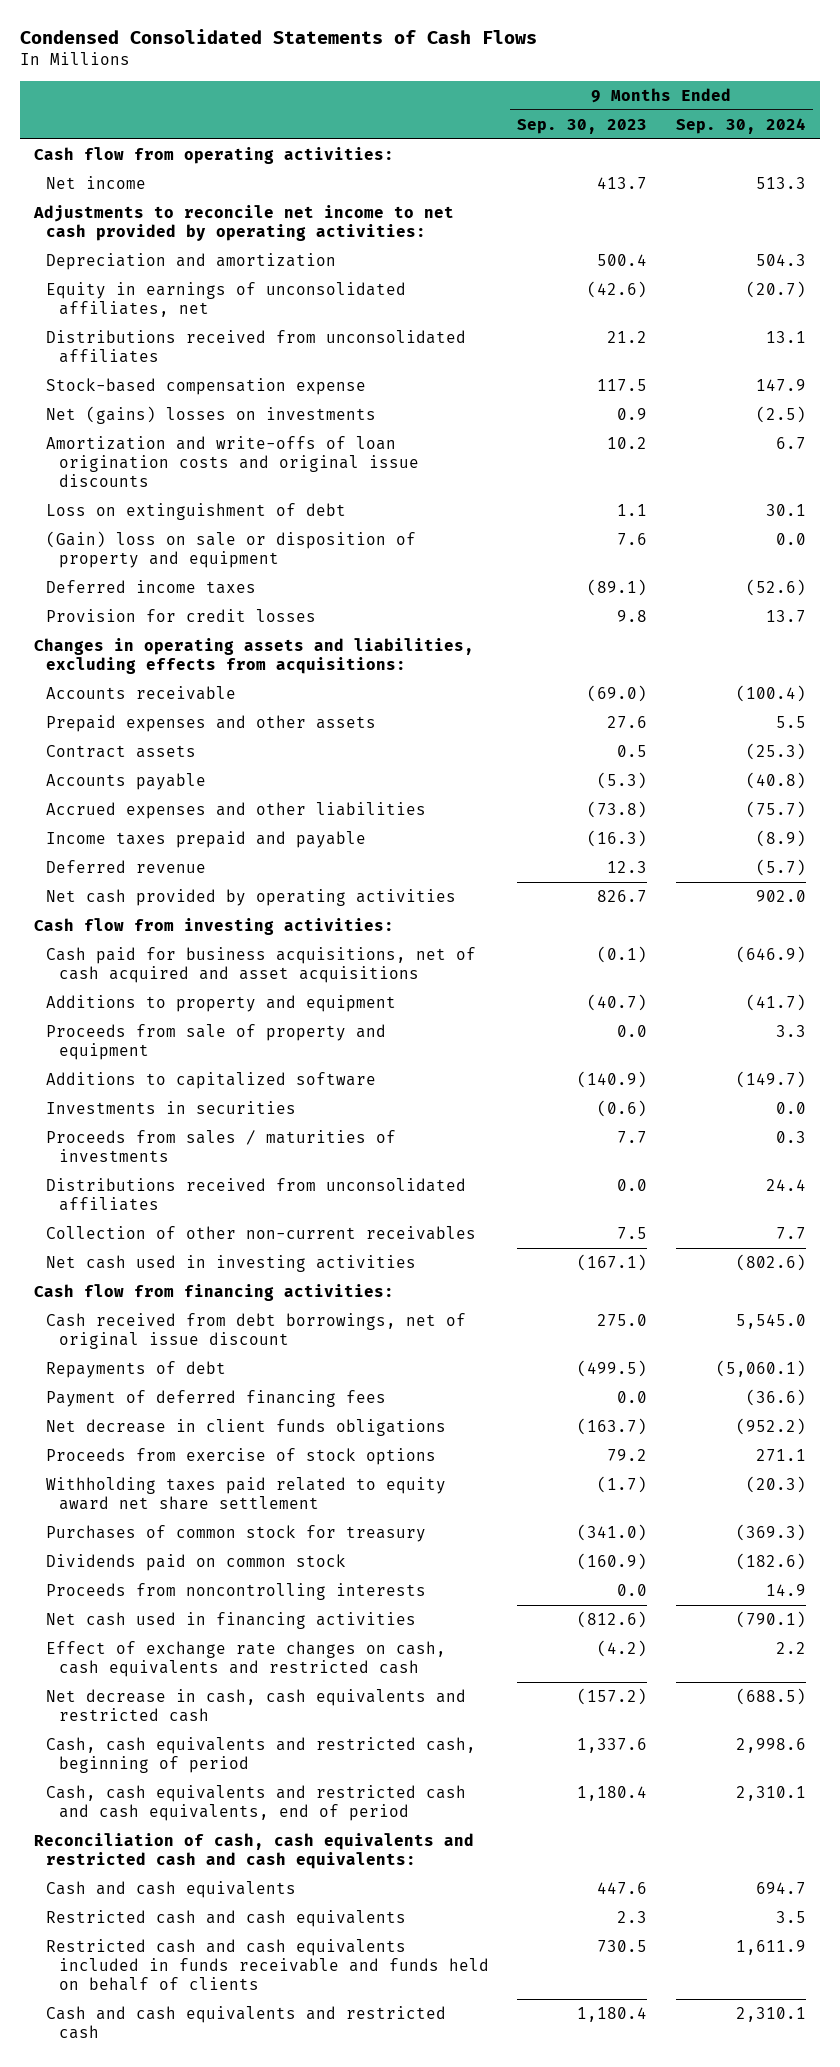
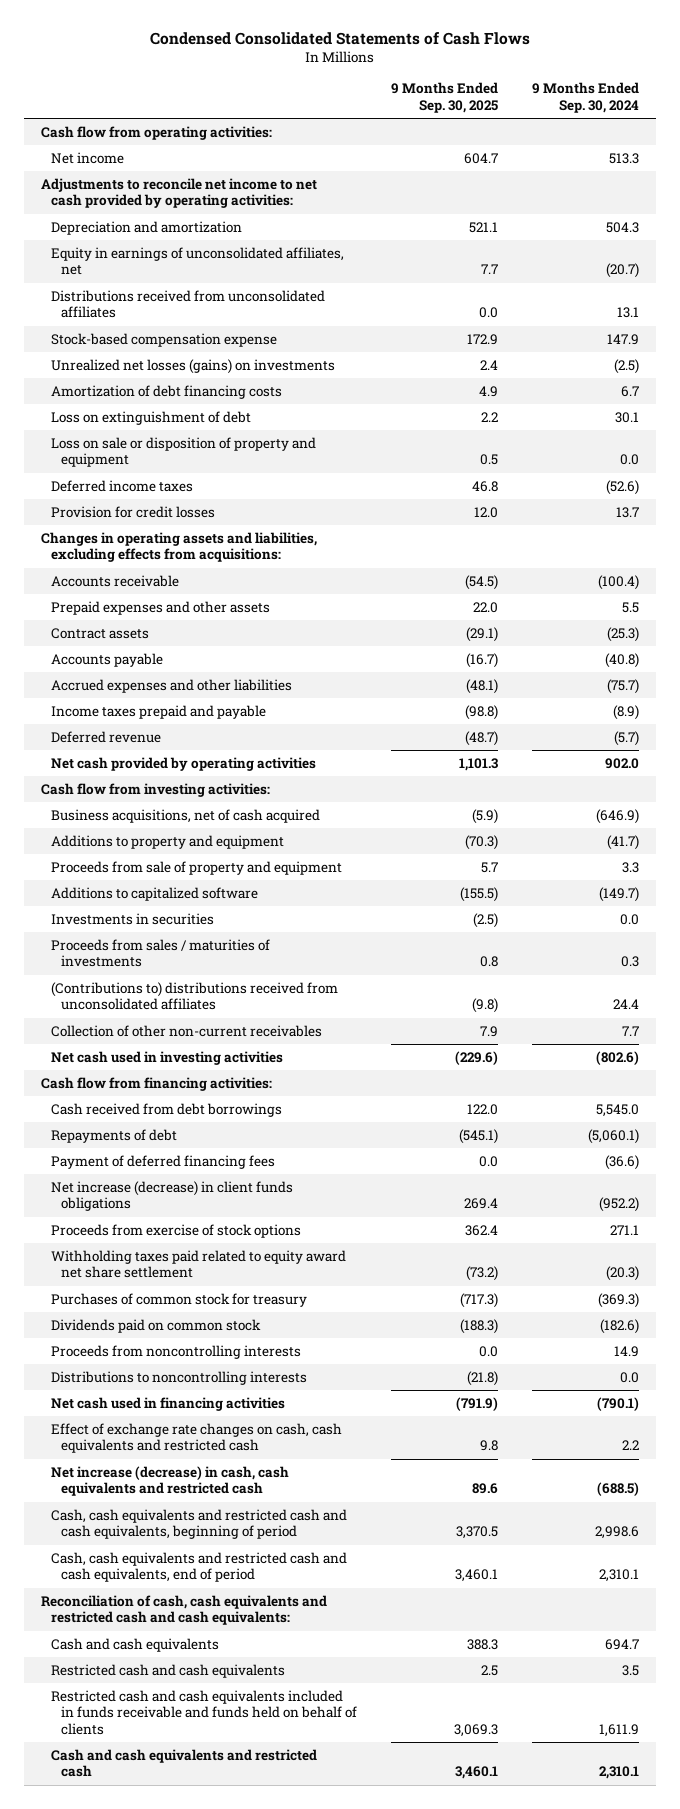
[517,118,648,134] Sep. 30, 2023 -> none
none -> [391,82,499,113] 9 Months Ended Sep. 30, 2025
[46,405,377,424] Net (gains) losses on investments -> [50,358,335,374] Unrealized net losses (gains) on investments
[46,435,419,488] Amortization and write-offs of loan origination costs and original issue discounts -> [50,384,282,399] Amortization of debt financing costs
[46,530,417,569] (Gain) loss on sale or disposition of property and equipment -> [50,436,316,468] Loss on sale or disposition of property and equipment
[46,946,477,984] Cash paid for business acquisitions, net of cash acquired and asset acquisitions -> [50,808,320,823] Business acquisitions, net of cash acquired
[46,1177,467,1212] Distributions received from unconsolidated affiliates -> [50,981,338,1011] (Contributions to) distributions received from unconsolidated affiliates
[46,1312,467,1350] Cash received from debt borrowings, net of original issue discount -> [50,1102,282,1117] Cash received from debt borrowings
[46,1418,447,1436] Net decrease in client funds obligations -> [50,1180,293,1212] Net increase (decrease) in client funds obligations
none -> [50,1370,307,1385] Distributions to noncontrolling interests
[46,1688,467,1723] Net decrease in cash, cash equivalents and restricted cash -> [50,1465,289,1497] Net increase (decrease) in cash, cash equivalents and restricted cash
[46,1736,477,1774] Cash, cash equivalents and restricted cash, beginning of period -> [50,1508,347,1540] Cash, cash equivalents and restricted cash and cash equivalents, beginning of period

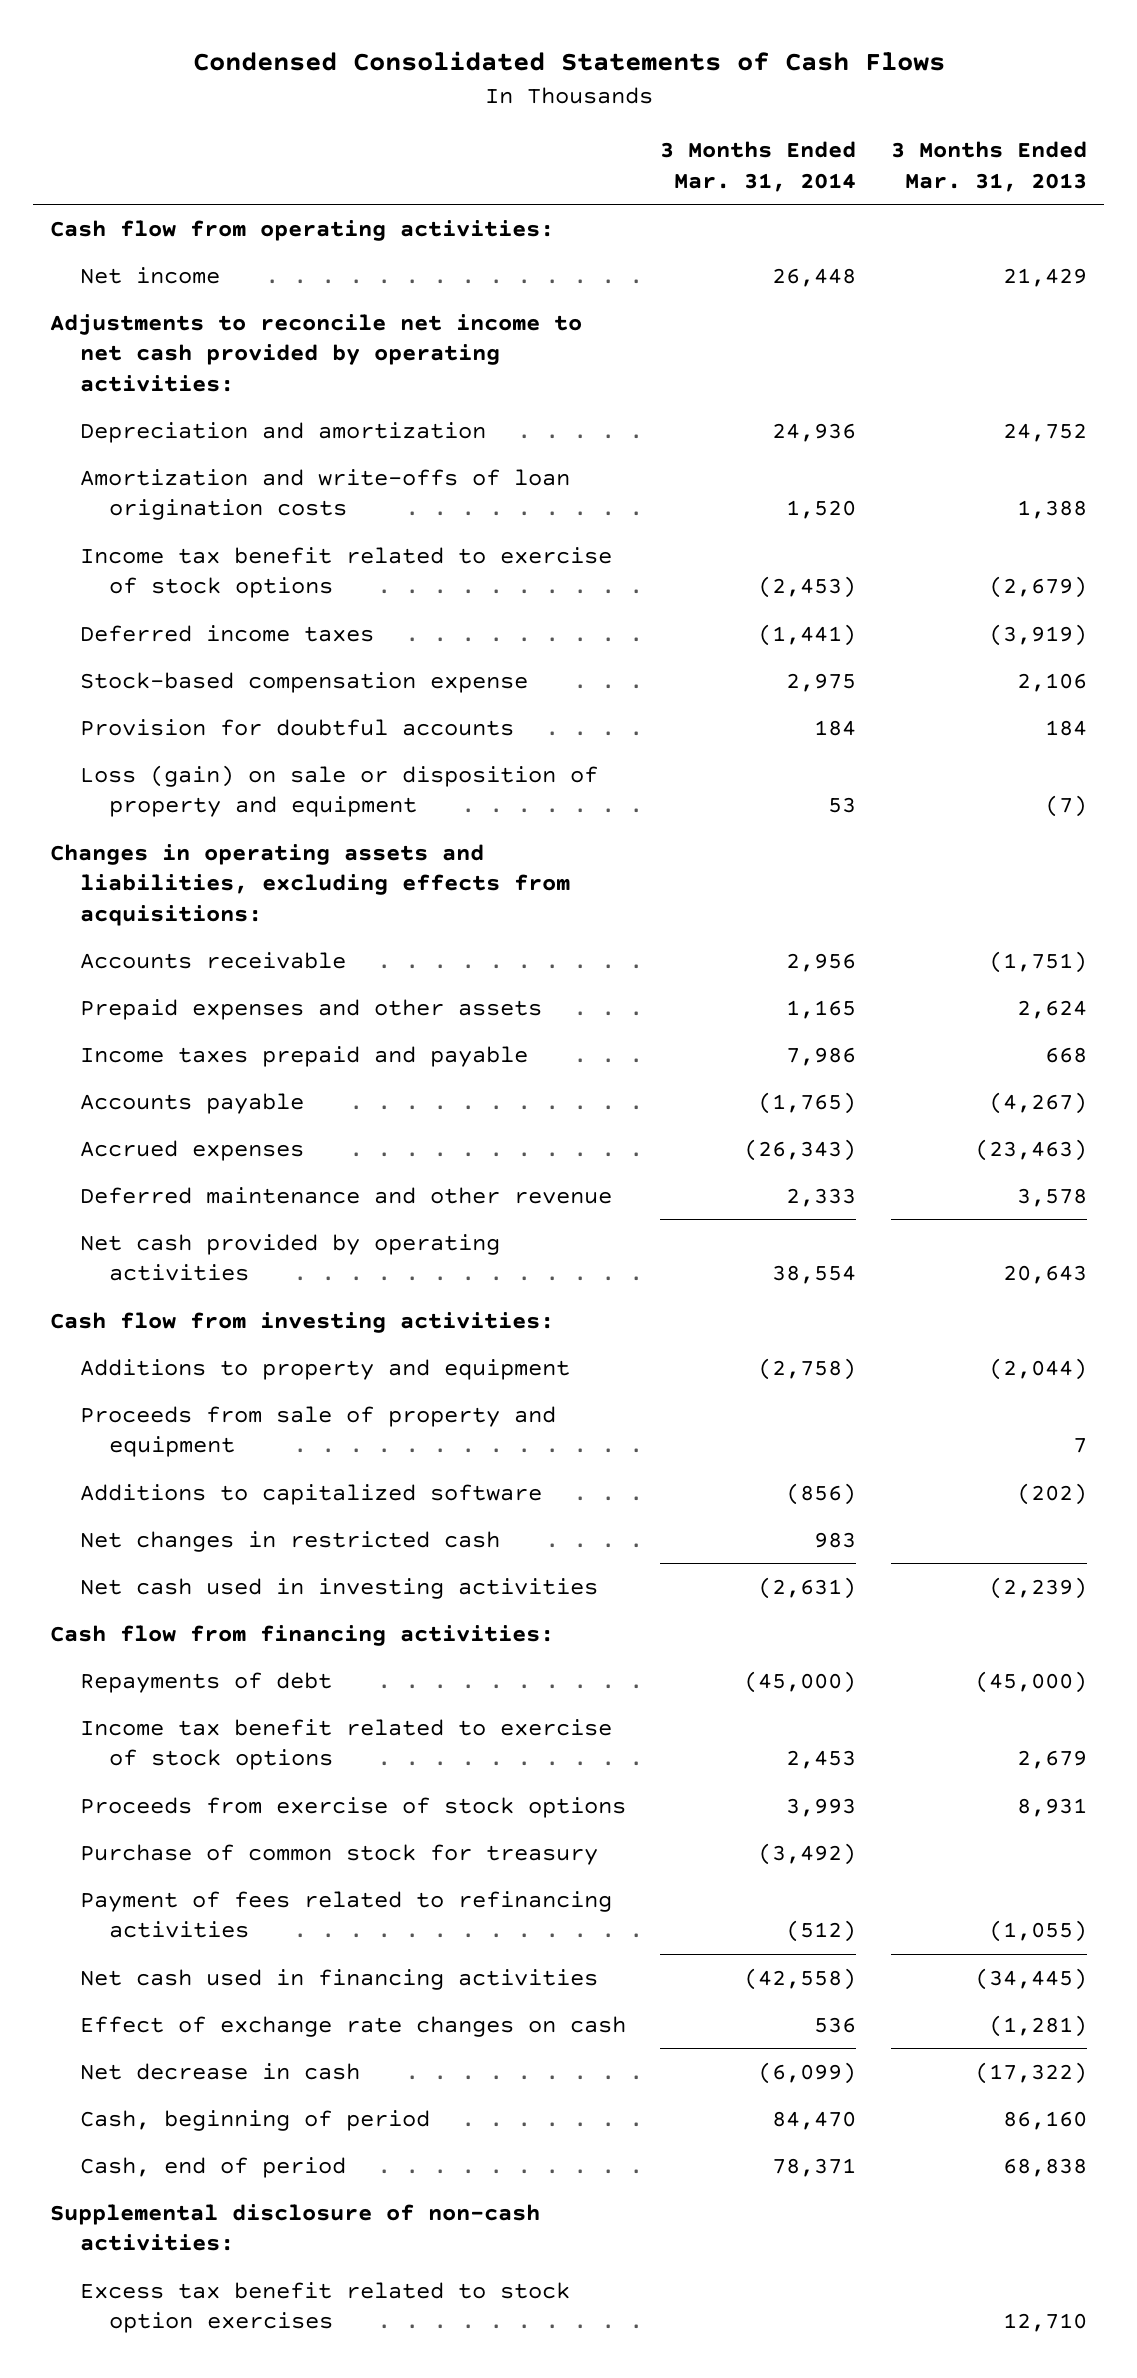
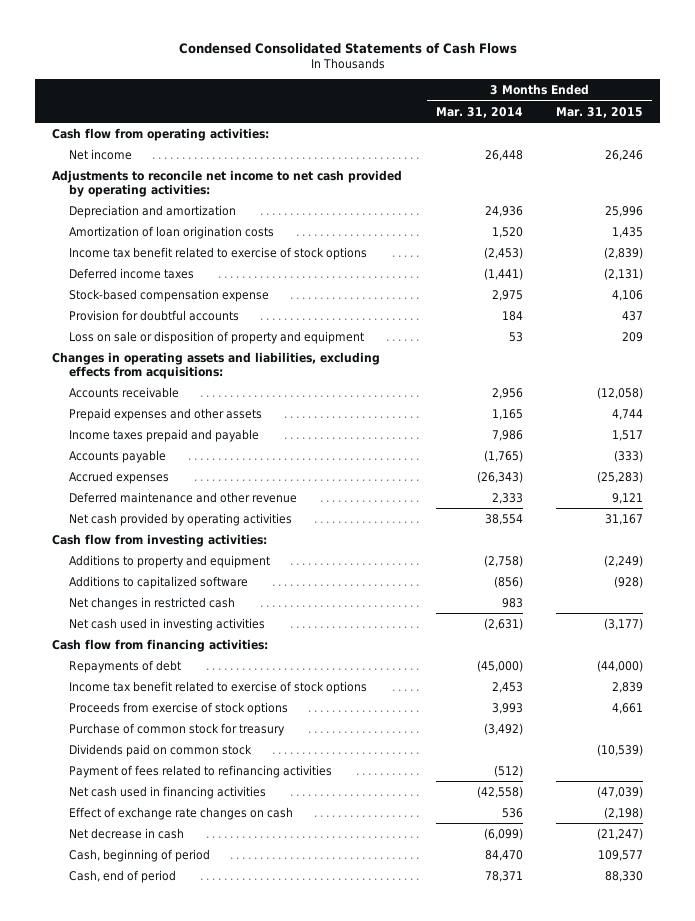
[891,141,1088,192] 3 Months Ended Mar. 31, 2013 -> none
none -> [556,106,644,118] Mar. 31, 2015
[79,468,570,521] Amortization and write-offs of loan origination costs -> [68,225,274,239] Amortization of loan origination costs
[79,764,598,818] Loss (gain) on sale or disposition of property and equipment -> [68,330,364,344] Loss on sale or disposition of property and equipment
[79,1405,556,1458] Proceeds from sale of property and equipment -> none
none -> [68,743,252,757] Dividends paid on common stock
[50,2203,541,2252] Supplemental disclosure of non-cash activities: -> none
[79,2281,570,2334] Excess tax benefit related to stock option exercises -> none

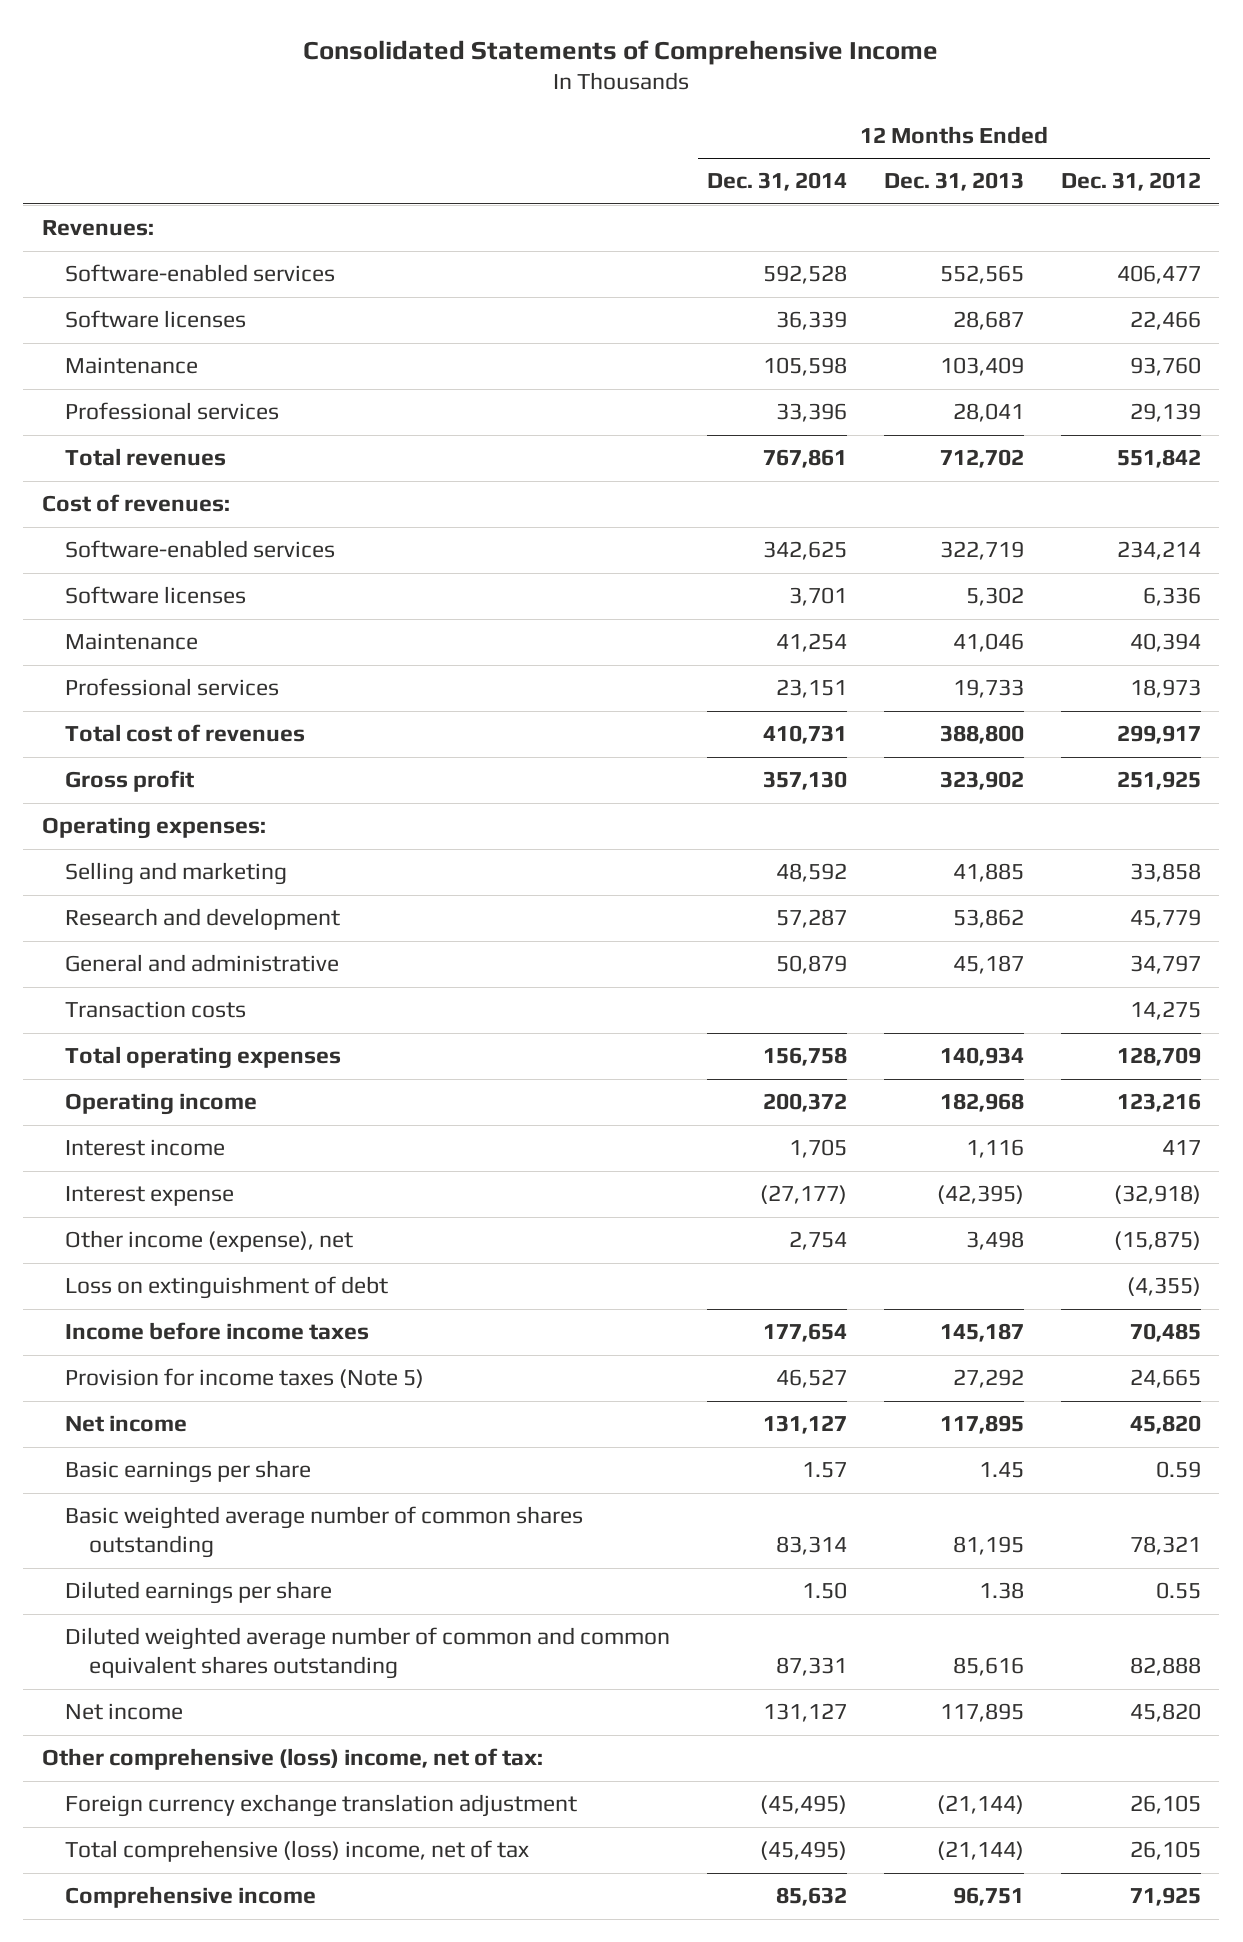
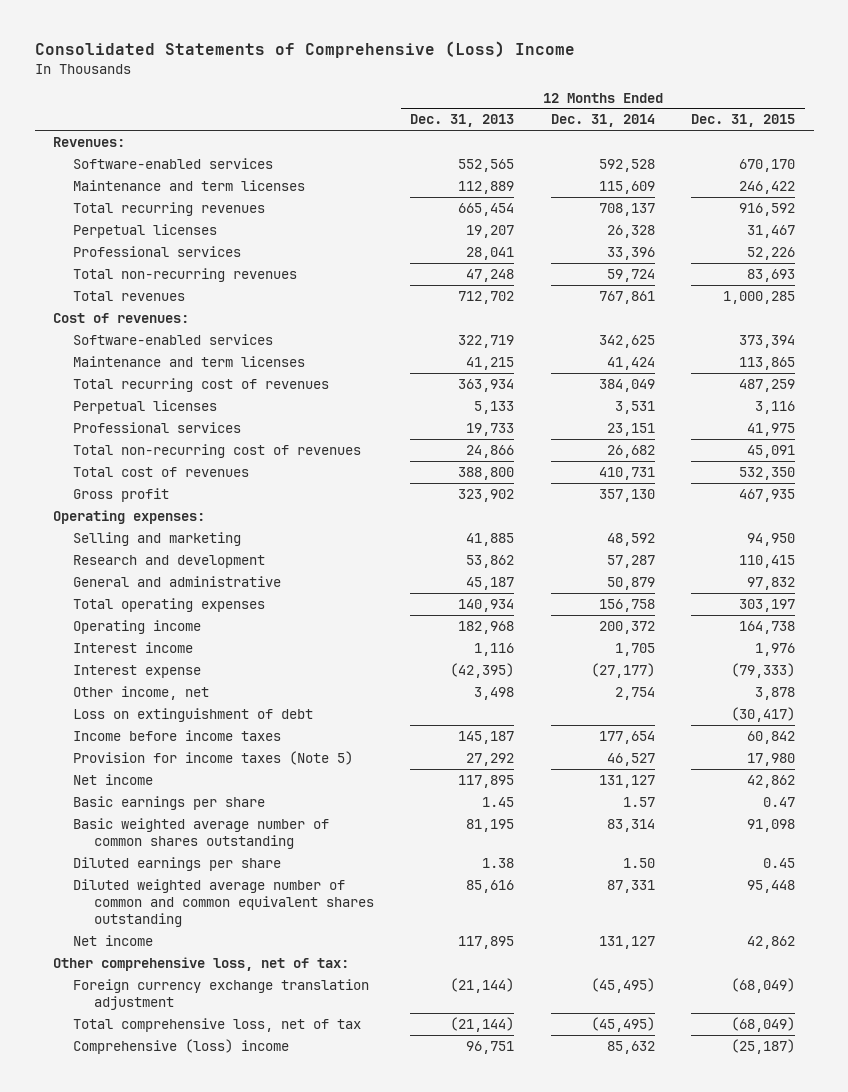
[303,39,939,65] Consolidated Statements of Comprehensive Income -> [34,41,575,59] Consolidated Statements of Comprehensive (Loss) Income
[1061,172,1202,192] Dec. 31, 2012 -> none
none -> [691,114,796,128] Dec. 31, 2015
[65,357,199,375] Maintenance -> none
none -> [73,179,306,191] Maintenance and term licenses
none -> [73,201,266,216] Total recurring revenues
[65,310,247,329] Software licenses -> [73,223,218,238] Perpetual licenses
[776,311,848,331] 36,339 -> [606,224,655,238] 26,328
[953,311,1025,331] 28,687 -> [466,224,515,238] 19,207
none -> [73,267,298,282] Total non-recurring revenues
[65,633,199,651] Maintenance -> none
none -> [73,355,306,367] Maintenance and term licenses
none -> [73,377,330,392] Total recurring cost of revenues
[65,586,247,605] Software licenses -> [73,399,218,414] Perpetual licenses
[789,587,848,607] 3,701 -> [614,400,655,414] 3,531
[966,587,1025,607] 5,302 -> [474,400,515,414] 5,133
none -> [73,443,362,458] Total non-recurring cost of revenues
[65,1001,247,1019] Transaction costs -> none
[65,1230,354,1253] Other income (expense), net -> [73,685,210,700] Other income, net
[41,1748,543,1771] Other comprehensive (loss) income, net of tax: -> [52,956,349,971] Other comprehensive loss, net of tax:
[65,1840,530,1863] Total comprehensive (loss) income, net of tax -> [73,1017,362,1032] Total comprehensive loss, net of tax
[65,1886,317,1909] Comprehensive income -> [73,1038,290,1054] Comprehensive (loss) income

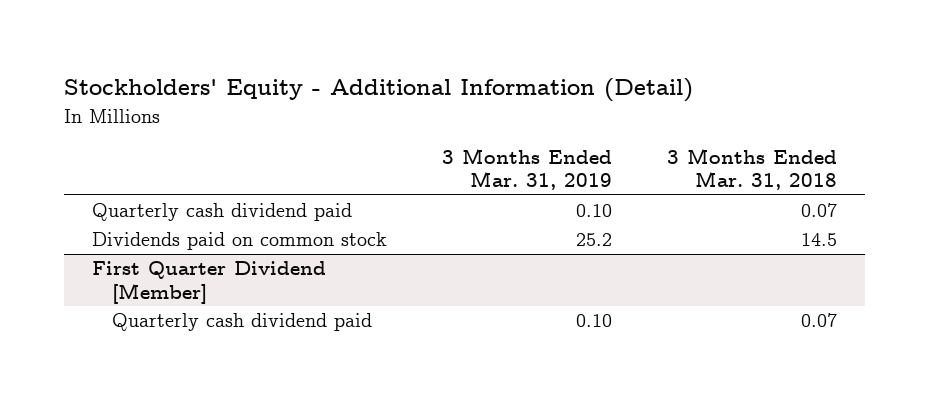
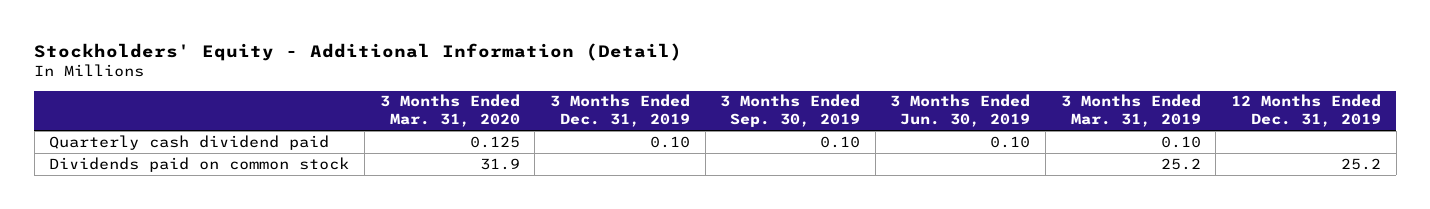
[667,147,838,191] 3 Months Ended Mar. 31, 2018 -> none
none -> [379,94,520,128] 3 Months Ended Mar. 31, 2020
none -> [549,94,690,128] 3 Months Ended Dec. 31, 2019
none -> [720,94,861,128] 3 Months Ended Sep. 30, 2019
none -> [890,94,1031,128] 3 Months Ended Jun. 30, 2019
none -> [1231,94,1382,128] 12 Months Ended Dec. 31, 2019
[91,261,326,304] First Quarter Dividend [Member] -> none
[111,313,372,332] Quarterly cash dividend paid -> none

